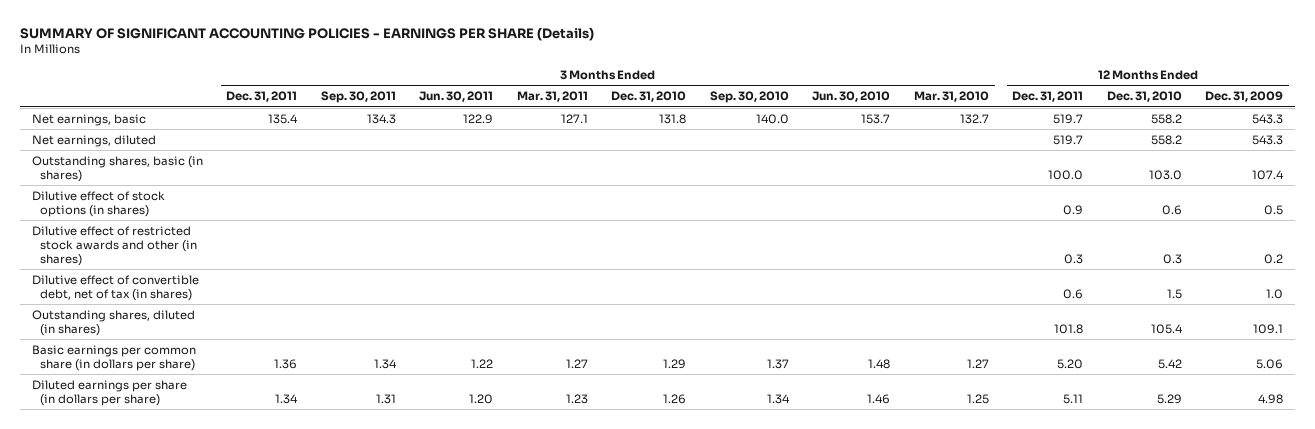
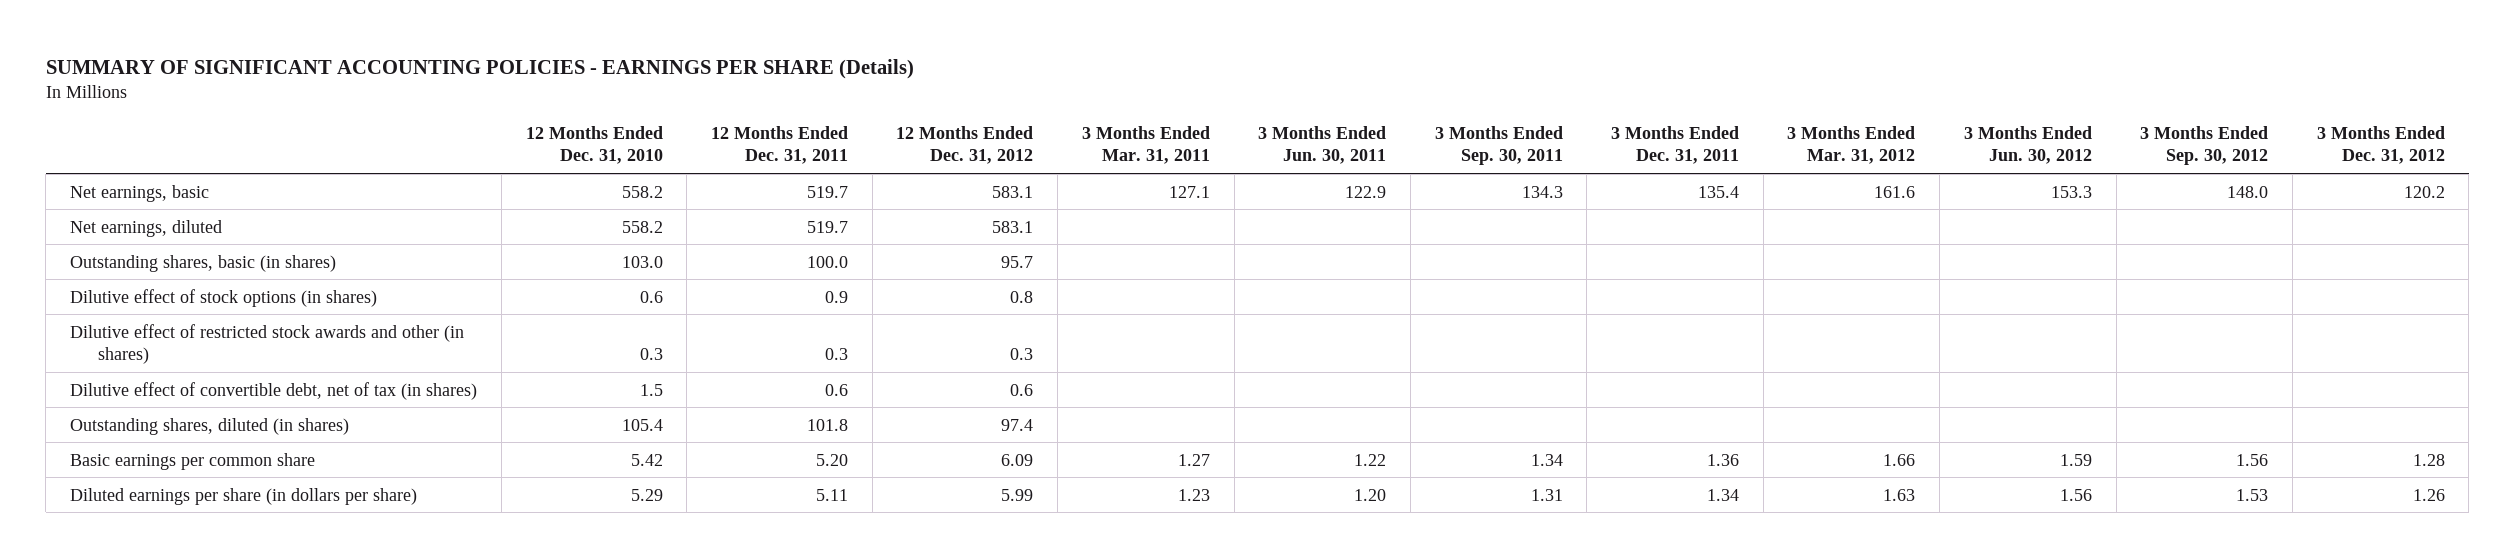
[611,91,687,103] Dec. 31, 2010 -> none
[709,91,789,104] Sep. 30, 2010 -> none
[812,91,891,103] Jun. 30, 2010 -> none
[913,91,989,103] Mar. 31, 2010 -> none
[1205,91,1284,103] Dec. 31, 2009 -> none
none -> [896,125,1034,165] 12 Months Ended Dec. 31, 2012
none -> [1787,125,1916,165] 3 Months Ended Mar. 31, 2012
none -> [1963,125,2092,165] 3 Months Ended Jun. 30, 2012
none -> [2140,125,2269,166] 3 Months Ended Sep. 30, 2012
none -> [2316,125,2445,165] 3 Months Ended Dec. 31, 2012
[31,344,196,371] Basic earnings per common share (in dollars per share) -> [70,452,316,470] Basic earnings per common share

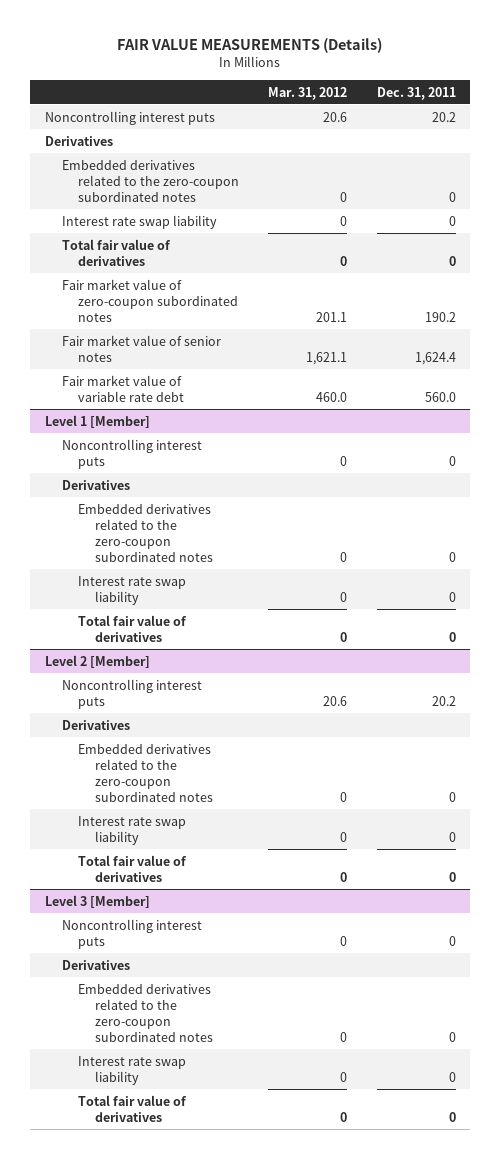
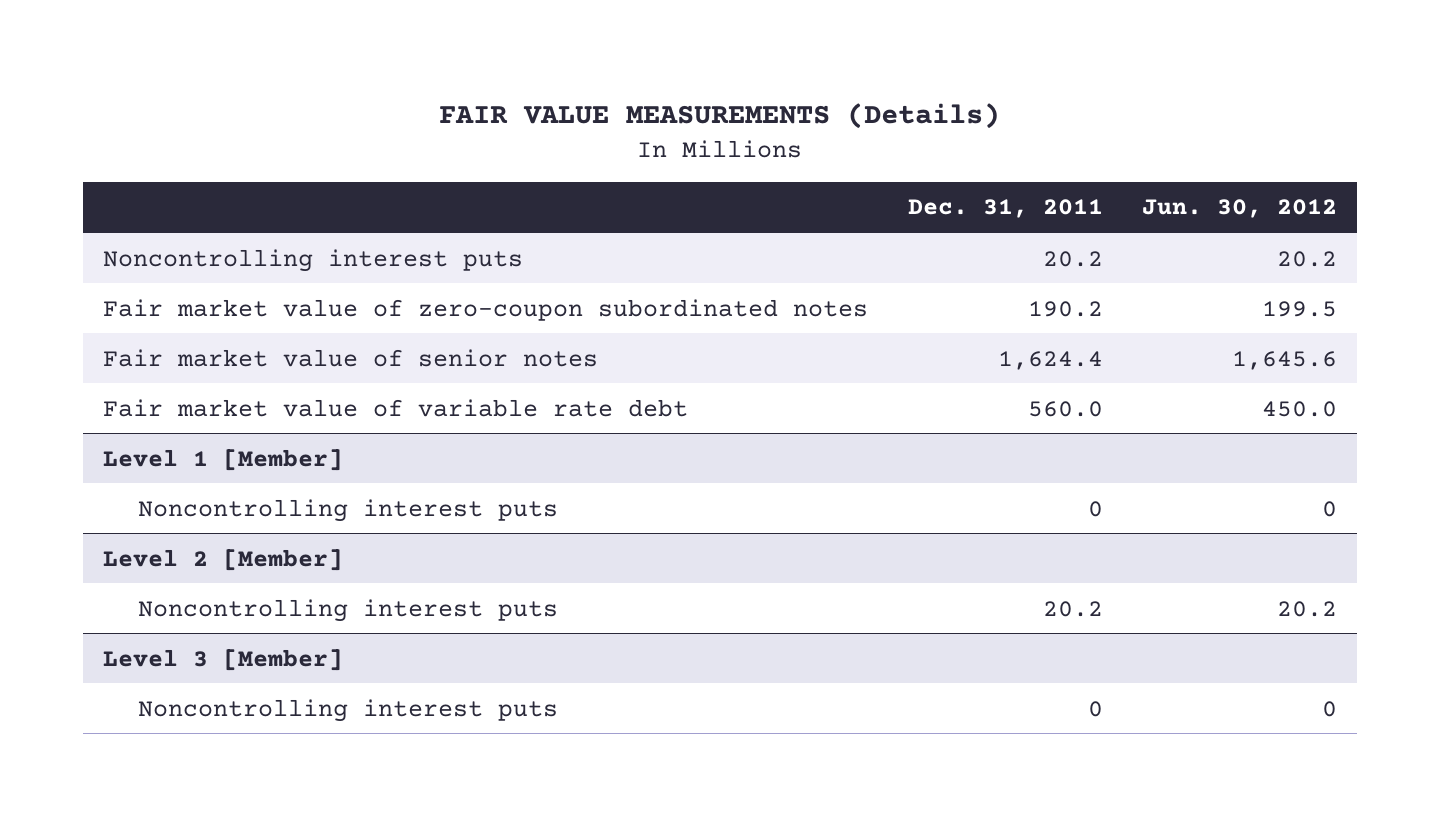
[268,86,348,100] Mar. 31, 2012 -> none
none -> [1142,199,1338,219] Jun. 30, 2012
[44,135,113,146] Derivatives -> none
[61,159,240,202] Embedded derivatives related to the zero-coupon subordinated notes -> none
[61,214,217,229] Interest rate swap liability -> none
[61,238,171,266] Total fair value of derivatives -> none
[61,479,130,490] Derivatives -> none
[78,503,213,562] Embedded derivatives related to the zero-coupon subordinated notes -> none
[78,575,187,605] Interest rate swap liability -> none
[78,614,188,642] Total fair value of derivatives -> none
[61,719,130,730] Derivatives -> none
[78,743,213,802] Embedded derivatives related to the zero-coupon subordinated notes -> none
[78,815,187,845] Interest rate swap liability -> none
[78,854,188,882] Total fair value of derivatives -> none
[61,959,130,970] Derivatives -> none
[78,983,213,1042] Embedded derivatives related to the zero-coupon subordinated notes -> none
[78,1055,187,1085] Interest rate swap liability -> none
[78,1094,188,1122] Total fair value of derivatives -> none

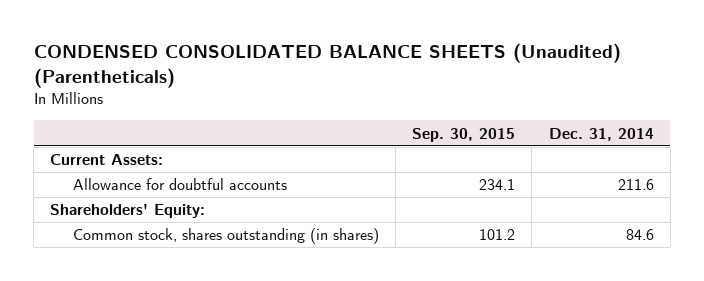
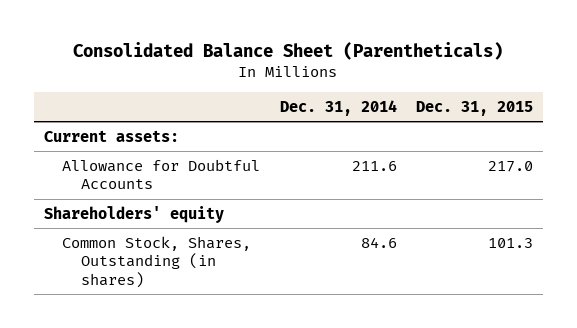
[33,43,621,88] CONDENSED CONSOLIDATED BALANCE SHEETS (Unaudited) (Parentheticals) -> [73,42,504,61] Consolidated Balance Sheet (Parentheticals)
[412,127,516,142] Sep. 30, 2015 -> none
none -> [415,100,533,116] Dec. 31, 2015
[50,154,164,166] Current Assets: -> [43,129,179,142] Current assets:
[72,178,287,191] Allowance for doubtful accounts -> [62,158,261,190] Allowance for Doubtful Accounts
[50,204,206,219] Shareholders' Equity: -> [43,205,224,223] Shareholders' equity
[72,228,379,245] Common stock, shares outstanding (in shares) -> [62,235,252,288] Common Stock, Shares, Outstanding (in shares)

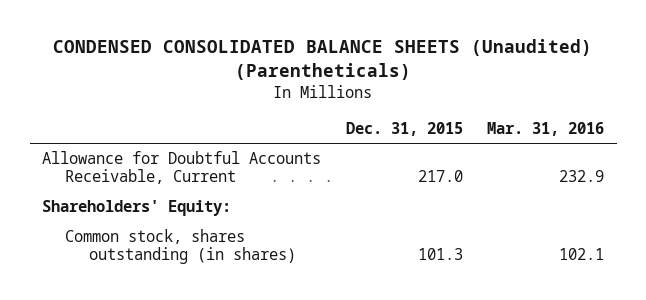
[73,42,504,61] Consolidated Balance Sheet (Parentheticals) -> [53,39,593,81] CONDENSED CONSOLIDATED BALANCE SHEETS (Unaudited) (Parentheticals)
[279,99,397,116] Dec. 31, 2014 -> none
none -> [487,121,605,136] Mar. 31, 2016
[43,129,179,142] Current assets: -> none
[62,158,261,190] Allowance for Doubtful Accounts -> [41,151,321,185] Allowance for Doubtful Accounts Receivable, Current
[43,205,224,223] Shareholders' equity -> [41,200,231,217] Shareholders' Equity:
[62,235,252,288] Common Stock, Shares, Outstanding (in shares) -> [65,229,297,265] Common stock, shares outstanding (in shares)

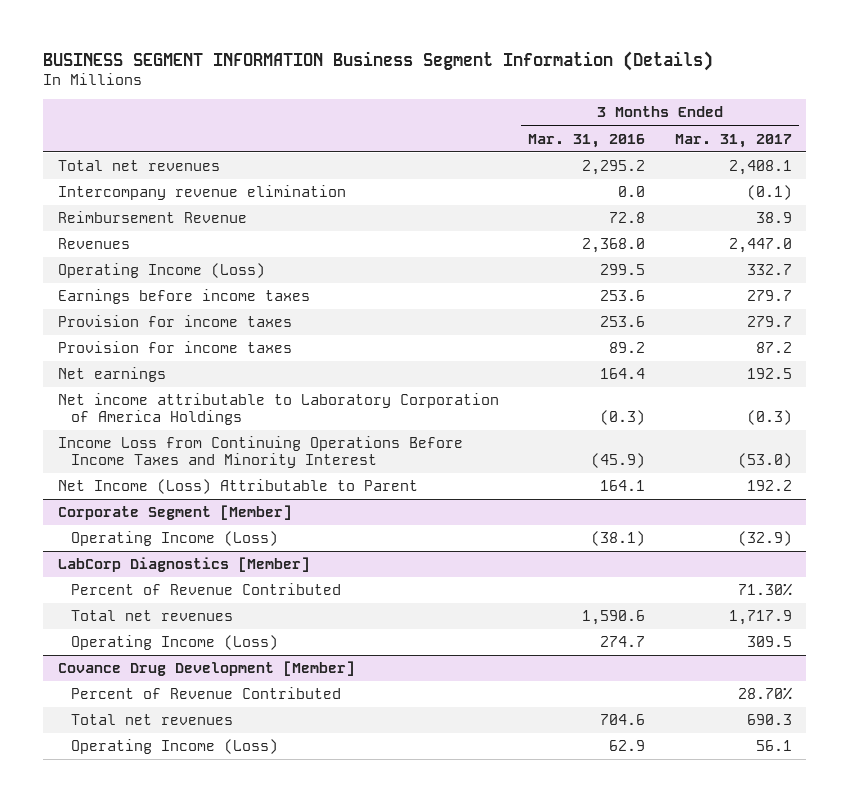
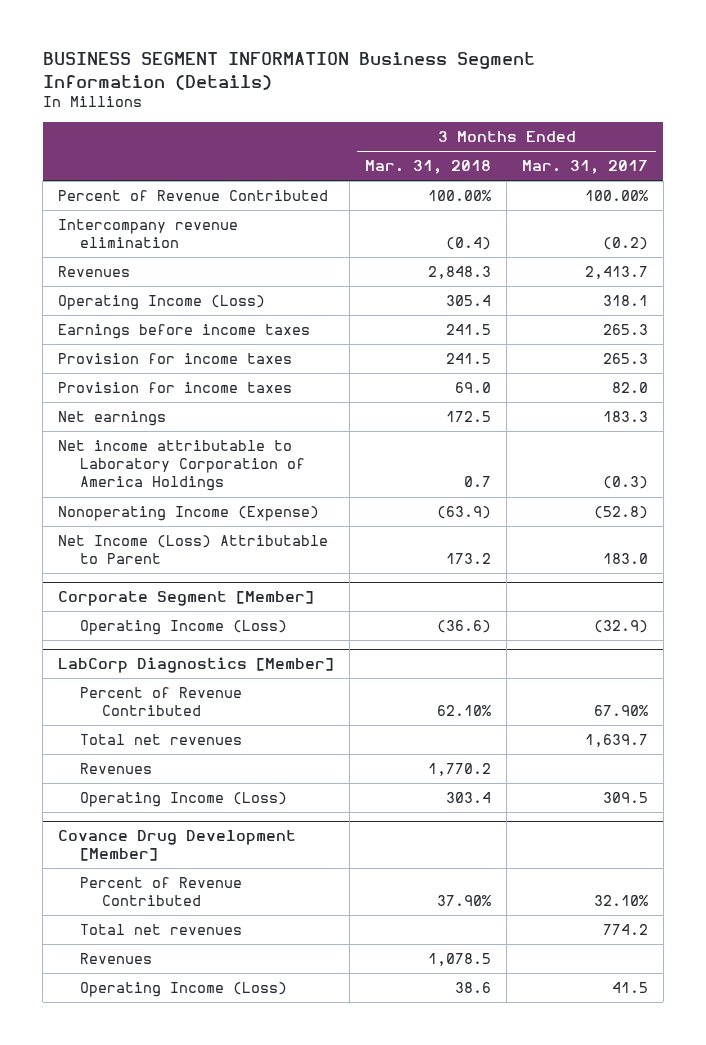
[528,133,646,148] Mar. 31, 2016 -> none
none -> [365,160,492,175] Mar. 31, 2018
[57,160,220,172] Total net revenues -> none
[57,211,247,224] Reimbursement Revenue -> none
none -> [58,190,329,202] Percent of Revenue Contributed
[746,185,792,201] (0.1) -> [602,237,648,251] (0.2)
[728,238,792,254] 2,447.0 -> [584,266,648,280] 2,413.7
[746,264,792,276] 332.7 -> [602,295,648,307] 318.1
[746,290,792,302] 279.7 -> [602,324,648,336] 265.3
[746,316,792,328] 279.7 -> [602,353,648,365] 265.3
[755,342,792,354] 87.2 -> [611,382,648,394] 82.0
[746,368,792,380] 192.5 -> [602,411,648,423] 183.3
[57,436,463,469] Income Loss from Continuing Operations Before Income Taxes and Minority Interest -> none
none -> [58,506,320,522] Nonoperating Income (Expense)
[746,480,792,492] 192.2 -> [602,553,648,565] 183.0
[737,583,792,597] 71.30% -> [593,705,648,717] 67.90%
[728,610,792,626] 1,717.9 -> [584,734,648,748] 1,639.7
none -> [80,763,153,775] Revenues
[737,687,792,701] 28.70% -> [593,895,648,907] 32.10%
[746,714,792,726] 690.3 -> [602,924,648,936] 774.2
none -> [80,953,153,965] Revenues
[755,740,792,752] 56.1 -> [611,982,648,994] 41.5

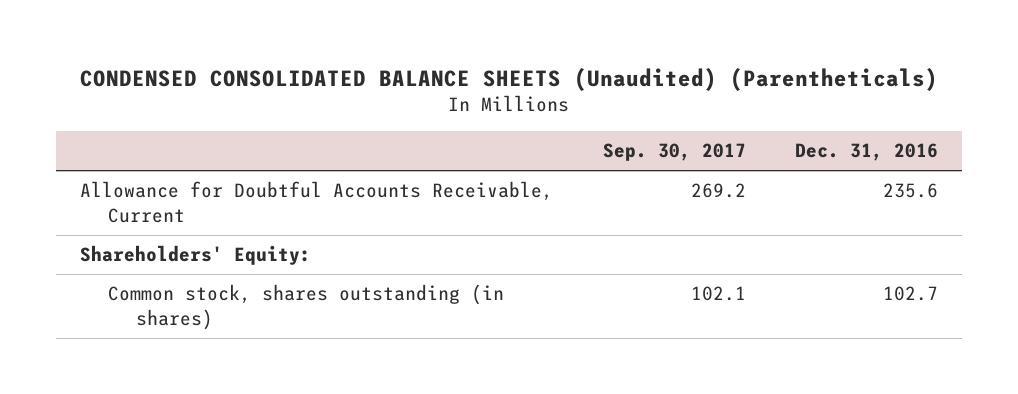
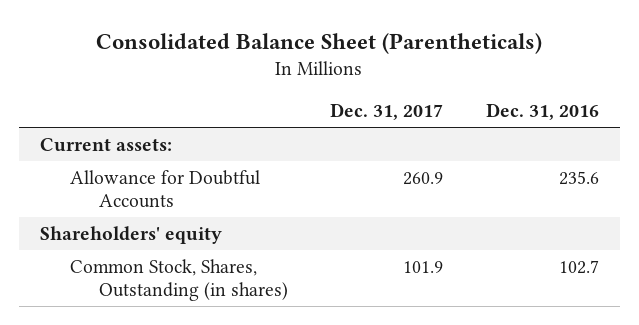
[80,67,939,91] CONDENSED CONSOLIDATED BALANCE SHEETS (Unaudited) (Parentheticals) -> [96,33,543,55] Consolidated Balance Sheet (Parentheticals)
[602,143,746,162] Sep. 30, 2017 -> none
none -> [330,103,444,121] Dec. 31, 2017
none -> [40,137,173,152] Current assets:
[80,181,554,224] Allowance for Doubtful Accounts Receivable, Current -> [69,169,260,209] Allowance for Doubtful Accounts
[80,245,312,266] Shareholders' Equity: -> [40,225,223,244] Shareholders' equity
[108,284,505,331] Common stock, shares outstanding (in shares) -> [69,258,289,302] Common Stock, Shares, Outstanding (in shares)

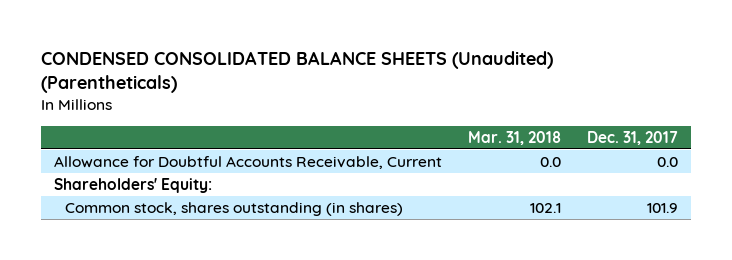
[96,33,543,55] Consolidated Balance Sheet (Parentheticals) -> [40,50,553,93] CONDENSED CONSOLIDATED BALANCE SHEETS (Unaudited) (Parentheticals)
[485,103,599,121] Dec. 31, 2016 -> none
none -> [468,130,562,145] Mar. 31, 2018
[40,137,173,152] Current assets: -> none
[69,169,260,209] Allowance for Doubtful Accounts -> [53,156,442,170] Allowance for Doubtful Accounts Receivable, Current
[403,171,444,185] 260.9 -> [657,157,679,168] 0.0
[40,225,223,244] Shareholders' equity -> [53,178,212,194] Shareholders' Equity:
[69,258,289,302] Common Stock, Shares, Outstanding (in shares) -> [65,202,404,217] Common stock, shares outstanding (in shares)

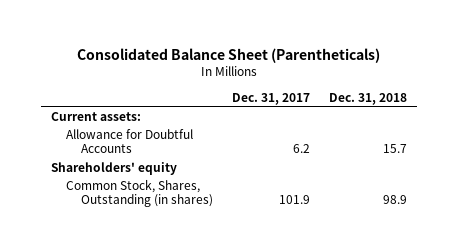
[40,50,553,93] CONDENSED CONSOLIDATED BALANCE SHEETS (Unaudited) (Parentheticals) -> [76,47,380,63] Consolidated Balance Sheet (Parentheticals)
[468,130,562,145] Mar. 31, 2018 -> none
none -> [329,92,408,105] Dec. 31, 2018
none -> [50,111,141,121] Current assets:
[53,156,442,170] Allowance for Doubtful Accounts Receivable, Current -> [65,128,193,153] Allowance for Doubtful Accounts
[657,157,679,168] 0.0 -> [293,143,311,153] 6.2
[53,178,212,194] Shareholders' Equity: -> [50,161,177,175] Shareholders' equity
[65,202,404,217] Common stock, shares outstanding (in shares) -> [65,178,214,207] Common Stock, Shares, Outstanding (in shares)

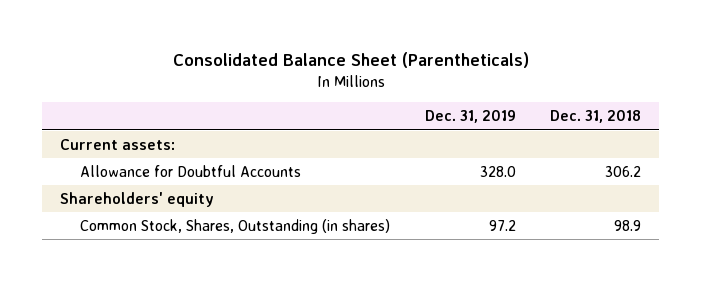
[232,92,311,105] Dec. 31, 2017 -> none
none -> [424,110,516,124] Dec. 31, 2019
[383,143,408,153] 15.7 -> [605,165,642,177] 306.2

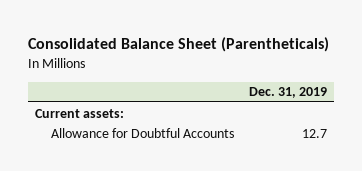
[550,110,642,124] Dec. 31, 2018 -> none
[59,191,214,207] Shareholders' equity -> none
[79,218,390,234] Common Stock, Shares, Outstanding (in shares) -> none
[479,165,516,177] 328.0 -> [301,128,327,138] 12.7

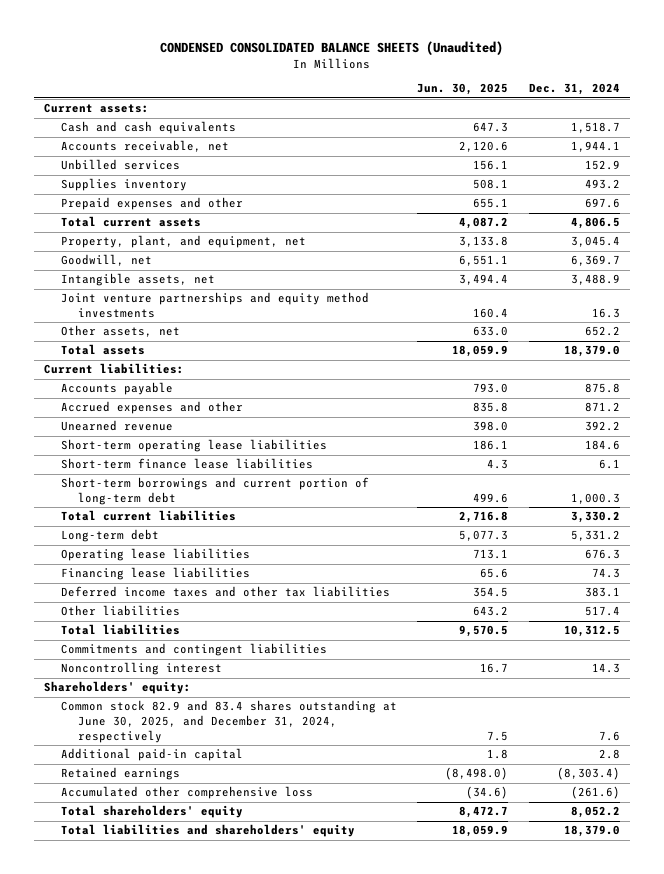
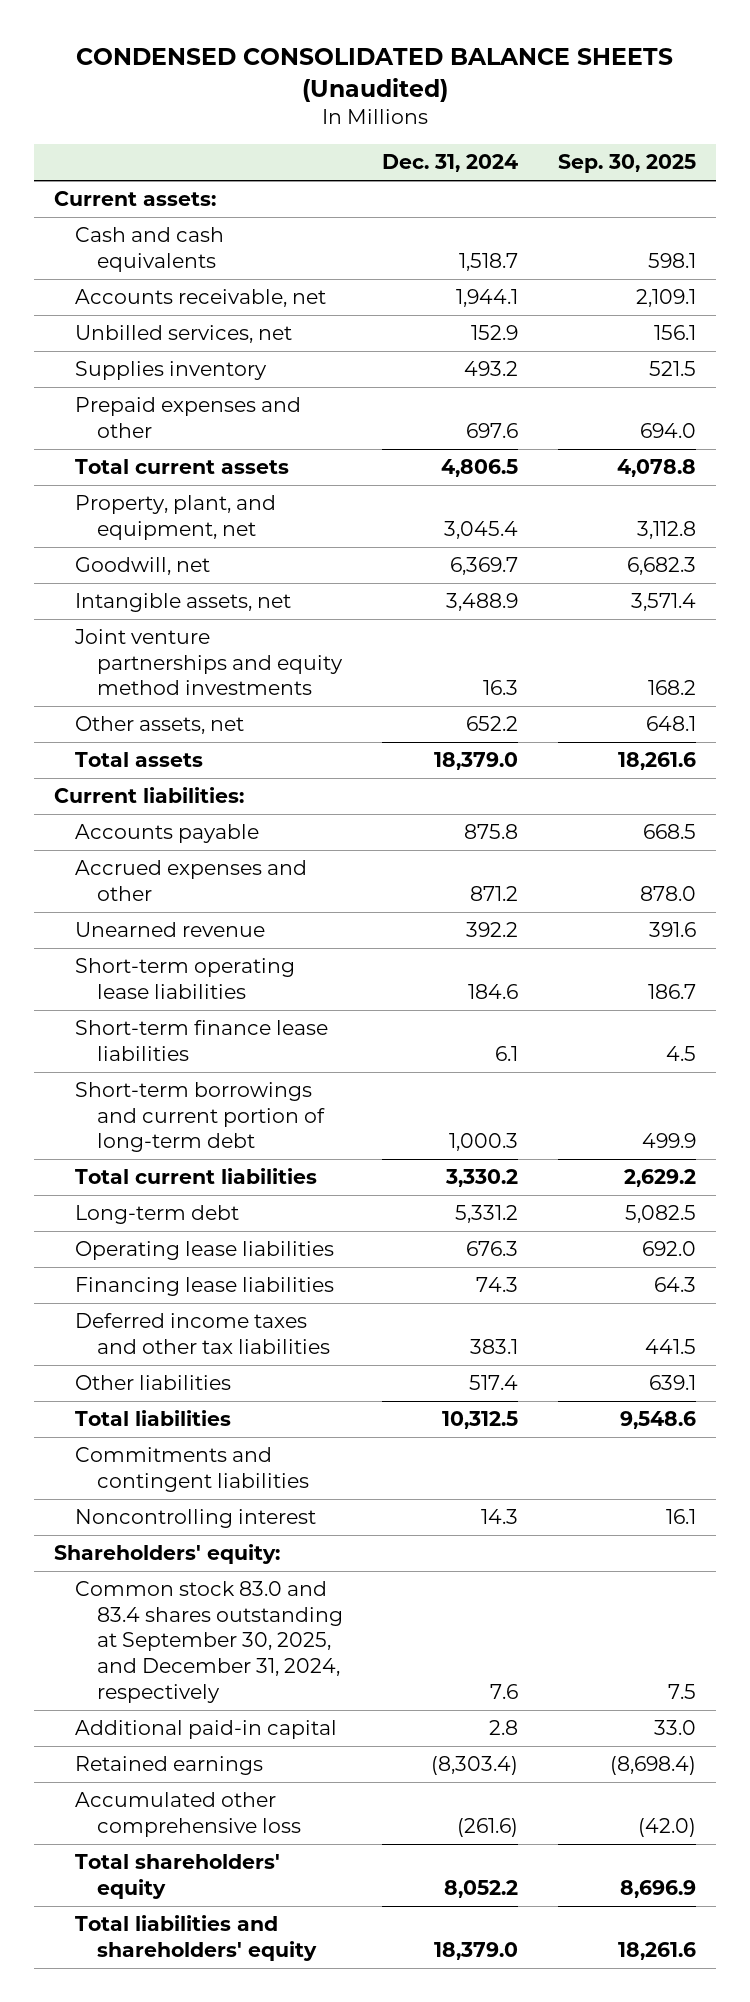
[417,83,509,96] Jun. 30, 2025 -> none
none -> [558,154,697,174] Sep. 30, 2025
[61,159,181,171] Unbilled services -> [75,325,293,344] Unbilled services, net
[61,700,398,743] Common stock 82.9 and 83.4 shares outstanding at June 30, 2025, and December 31, 2024, respectively -> [75,1581,343,1703] Common stock 83.0 and 83.4 shares outstanding at September 30, 2025, and December 31, 2024, respectively

